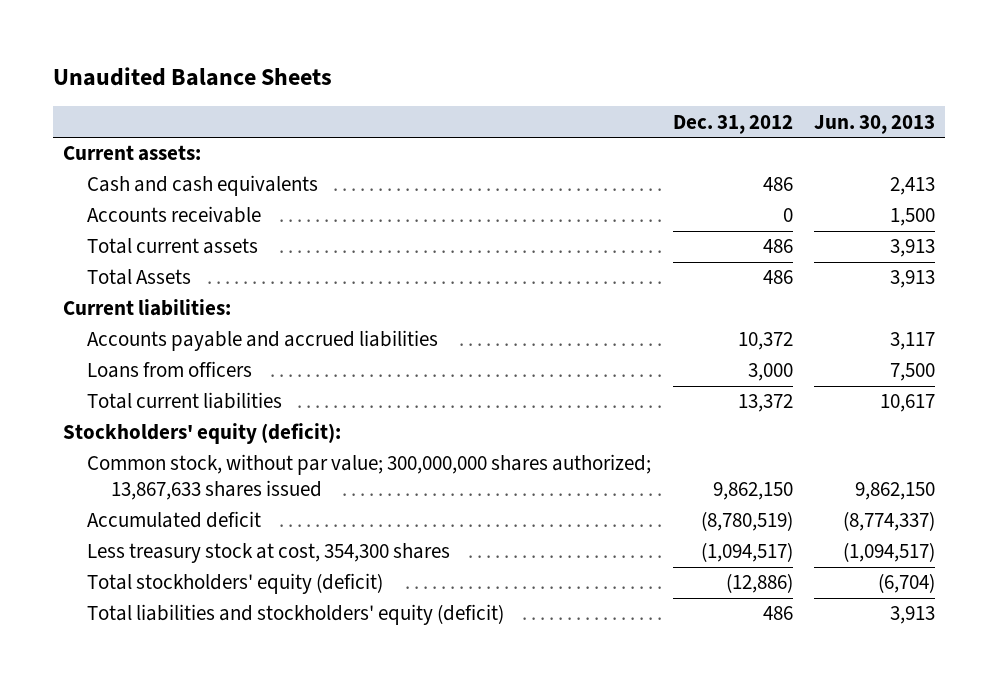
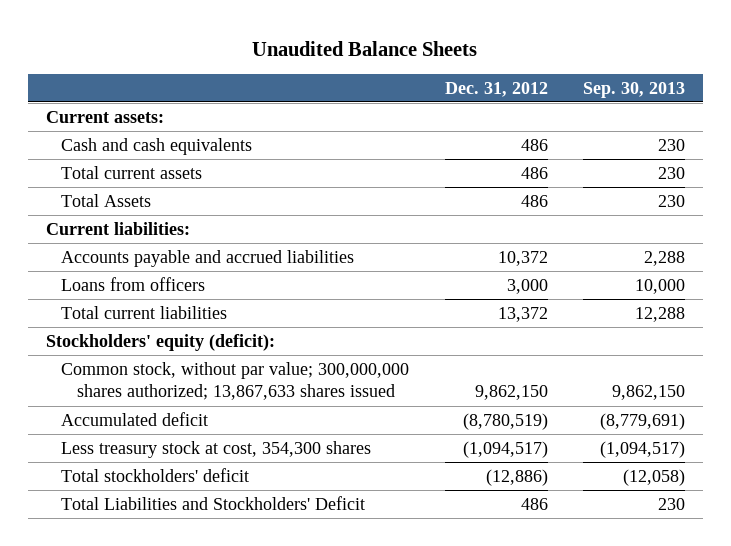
[813,114,935,134] Jun. 30, 2013 -> none
none -> [583,81,686,98] Sep. 30, 2013
[87,206,262,224] Accounts receivable -> none
[87,573,384,595] Total stockholders' equity (deficit) -> [61,467,250,482] Total stockholders' deficit
[87,604,505,626] Total liabilities and stockholders' equity (deficit) -> [61,495,366,510] Total Liabilities and Stockholders' Deficit

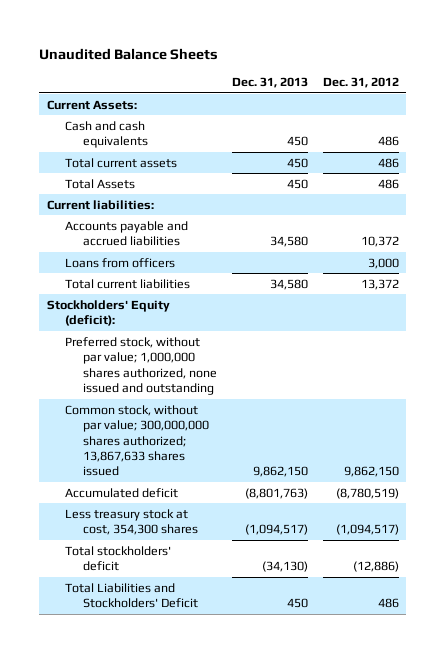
[583,81,686,98] Sep. 30, 2013 -> none
none -> [231,76,308,88] Dec. 31, 2013
[45,110,164,123] Current assets: -> [46,99,137,110] Current Assets:
[45,333,275,351] Stockholders' equity (deficit): -> [46,299,170,327] Stockholders' Equity (deficit):
none -> [64,336,218,395] Preferred stock, without par value; 1,000,000 shares authorized, none issued and outstanding

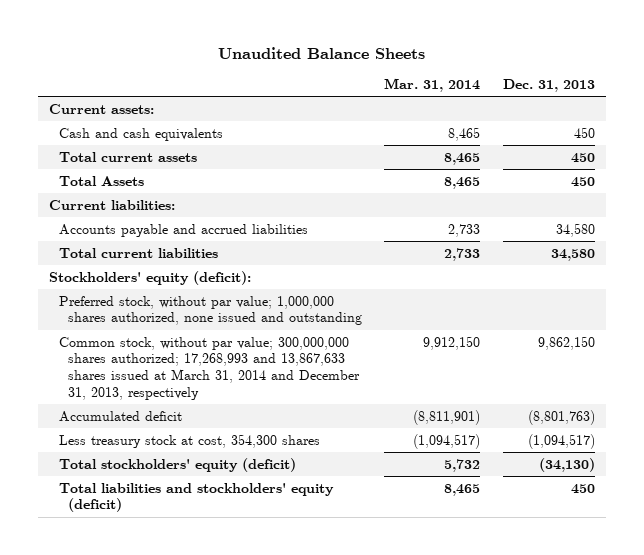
[322,76,399,88] Dec. 31, 2012 -> none
none -> [384,77,481,92] Mar. 31, 2014
[46,99,137,110] Current Assets: -> [48,103,154,114] Current assets:
[64,257,175,268] Loans from officers -> none
[46,299,170,327] Stockholders' Equity (deficit): -> [48,270,251,285] Stockholders' equity (deficit):
[64,404,210,477] Common stock, without par value; 300,000,000 shares authorized; 13,867,633 shares issued -> [58,336,361,400] Common stock, without par value; 300,000,000 shares authorized; 17,268,993 and 13,867,633 shares issued at March 31, 2014 and December 31, 2013, respectively
[64,545,171,572] Total stockholders' deficit -> [58,457,296,472] Total stockholders' equity (deficit)
[64,582,199,609] Total Liabilities and Stockholders' Deficit -> [58,482,334,513] Total liabilities and stockholders' equity (deficit)

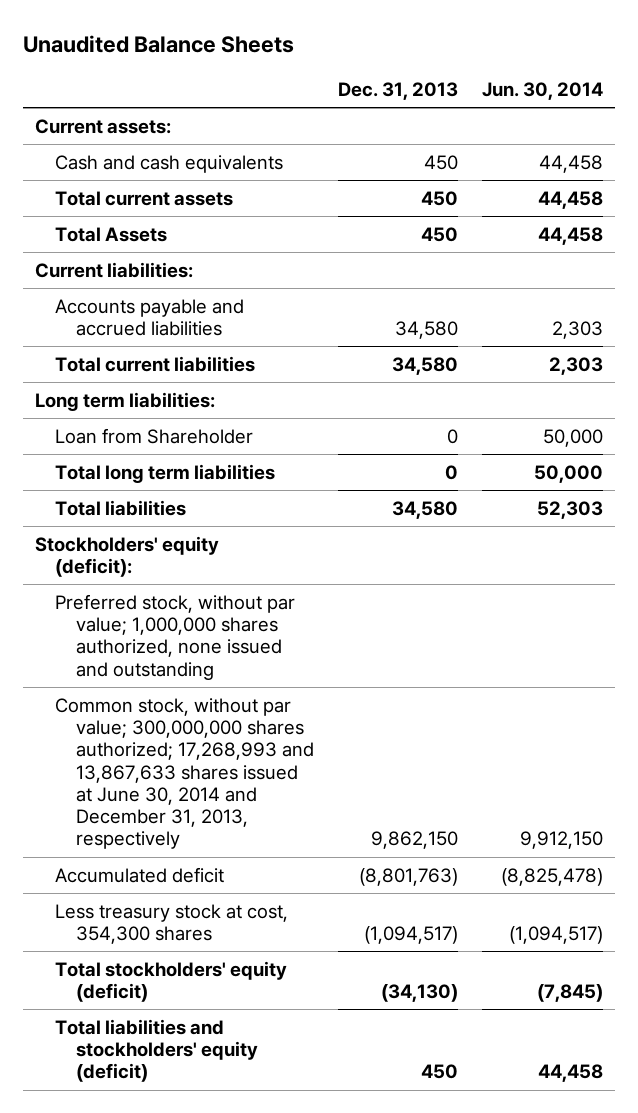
[384,77,481,92] Mar. 31, 2014 -> none
none -> [481,82,603,101] Jun. 30, 2014
none -> [35,391,216,411] Long term liabilities:
none -> [55,427,254,444] Loan from Shareholder
none -> [55,463,276,483] Total long term liabilities
none -> [55,499,187,516] Total liabilities
[58,336,361,400] Common stock, without par value; 300,000,000 shares authorized; 17,268,993 and 13,867,633 shares issued at March 31, 2014 and December 31, 2013, respectively -> [55,697,314,850] Common stock, without par value; 300,000,000 shares authorized; 17,268,993 and 13,867,633 shares issued at June 30, 2014 and December 31, 2013, respectively

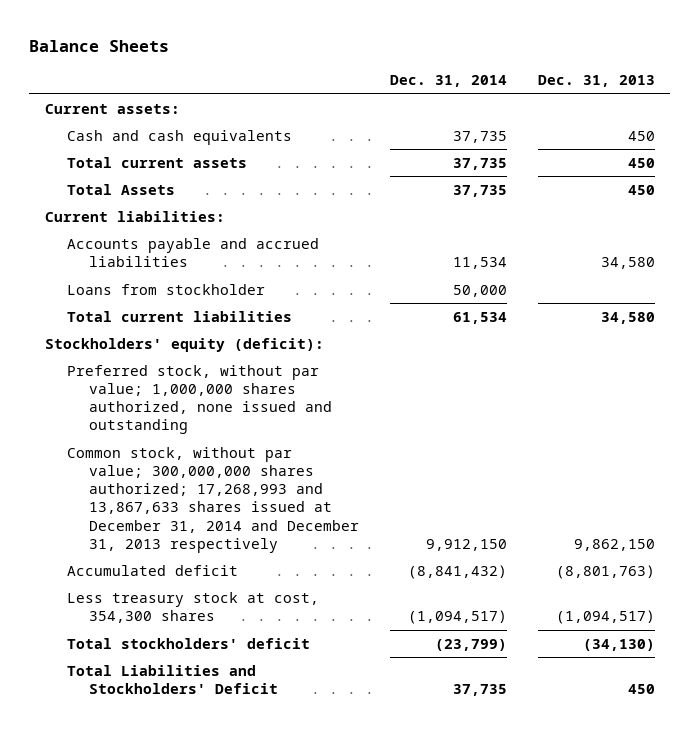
[23,35,295,54] Unaudited Balance Sheets -> [29,39,170,52] Balance Sheets
[481,82,603,101] Jun. 30, 2014 -> none
none -> [389,75,507,88] Dec. 31, 2014
none -> [66,283,265,295] Loans from stockholder
[35,391,216,411] Long term liabilities: -> none
[55,427,254,444] Loan from Shareholder -> none
[55,463,276,483] Total long term liabilities -> none
[55,499,187,516] Total liabilities -> none
[55,697,314,850] Common stock, without par value; 300,000,000 shares authorized; 17,268,993 and 13,867,633 shares issued at June 30, 2014 and December 31, 2013, respectively -> [66,446,359,553] Common stock, without par value; 300,000,000 shares authorized; 17,268,993 and 13,867,633 shares issued at December 31, 2014 and December 31, 2013 respectively
[55,960,288,1003] Total stockholders' equity (deficit) -> [66,637,310,649] Total stockholders' deficit
[55,1018,258,1083] Total liabilities and stockholders' equity (deficit) -> [66,664,278,695] Total Liabilities and Stockholders' Deficit

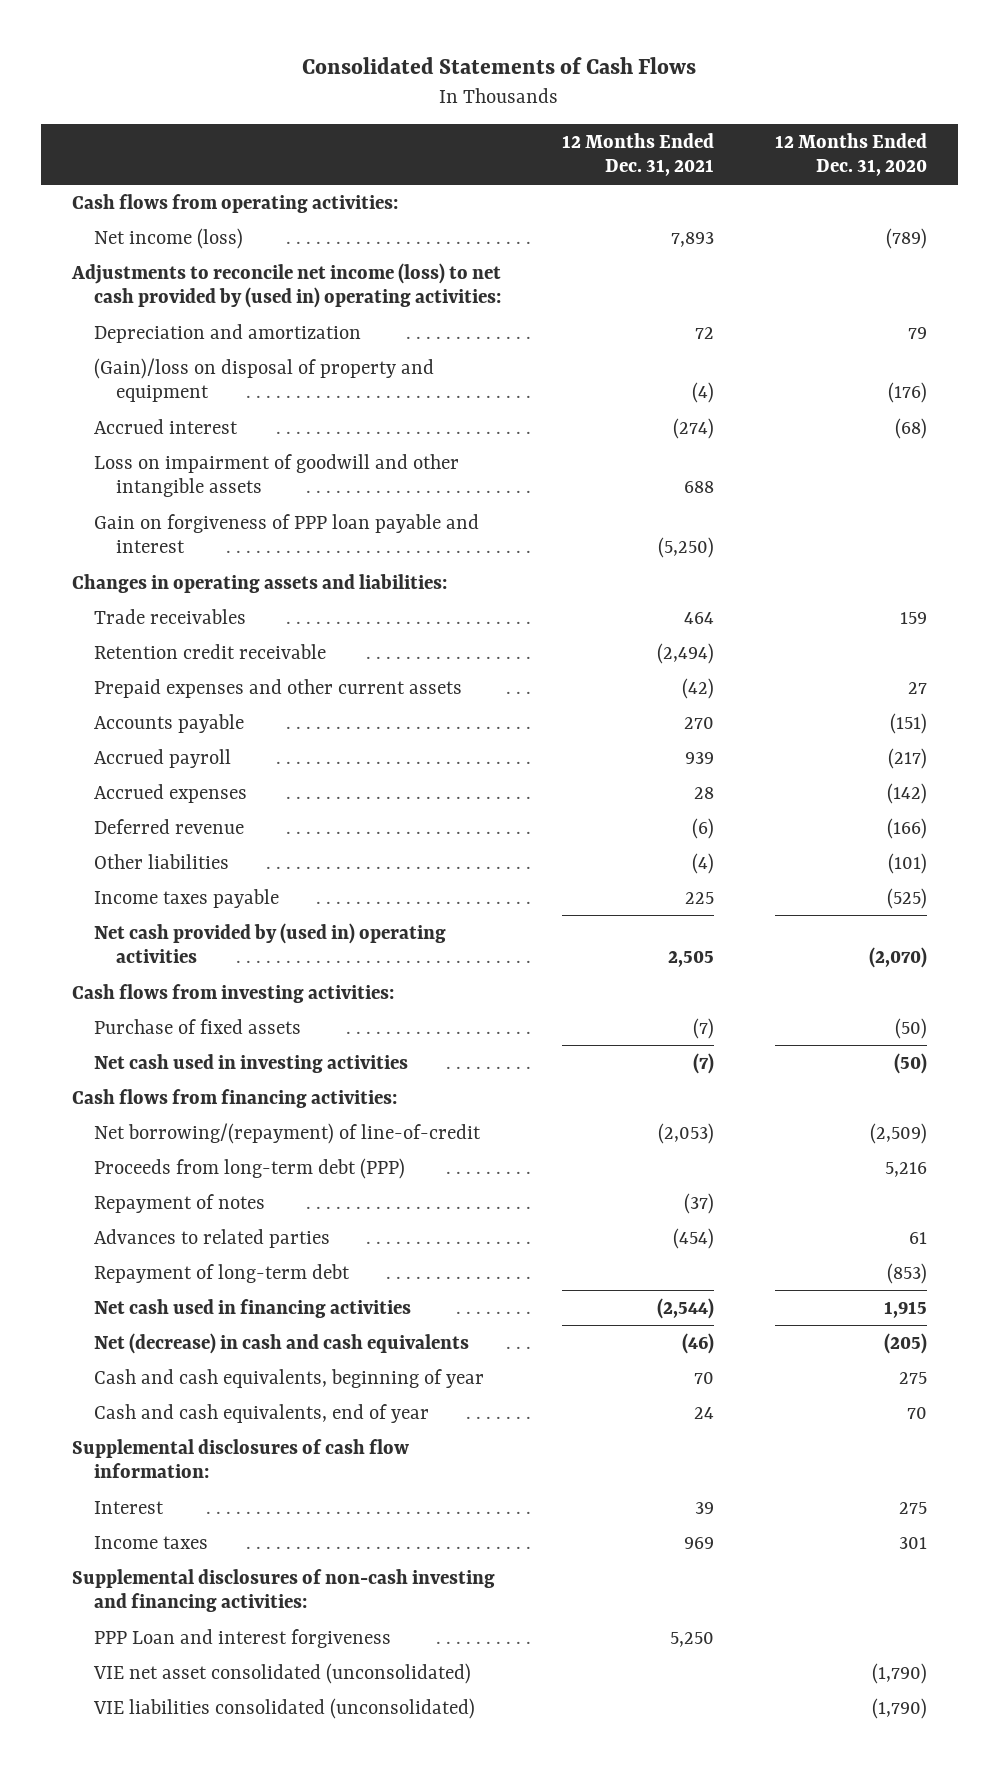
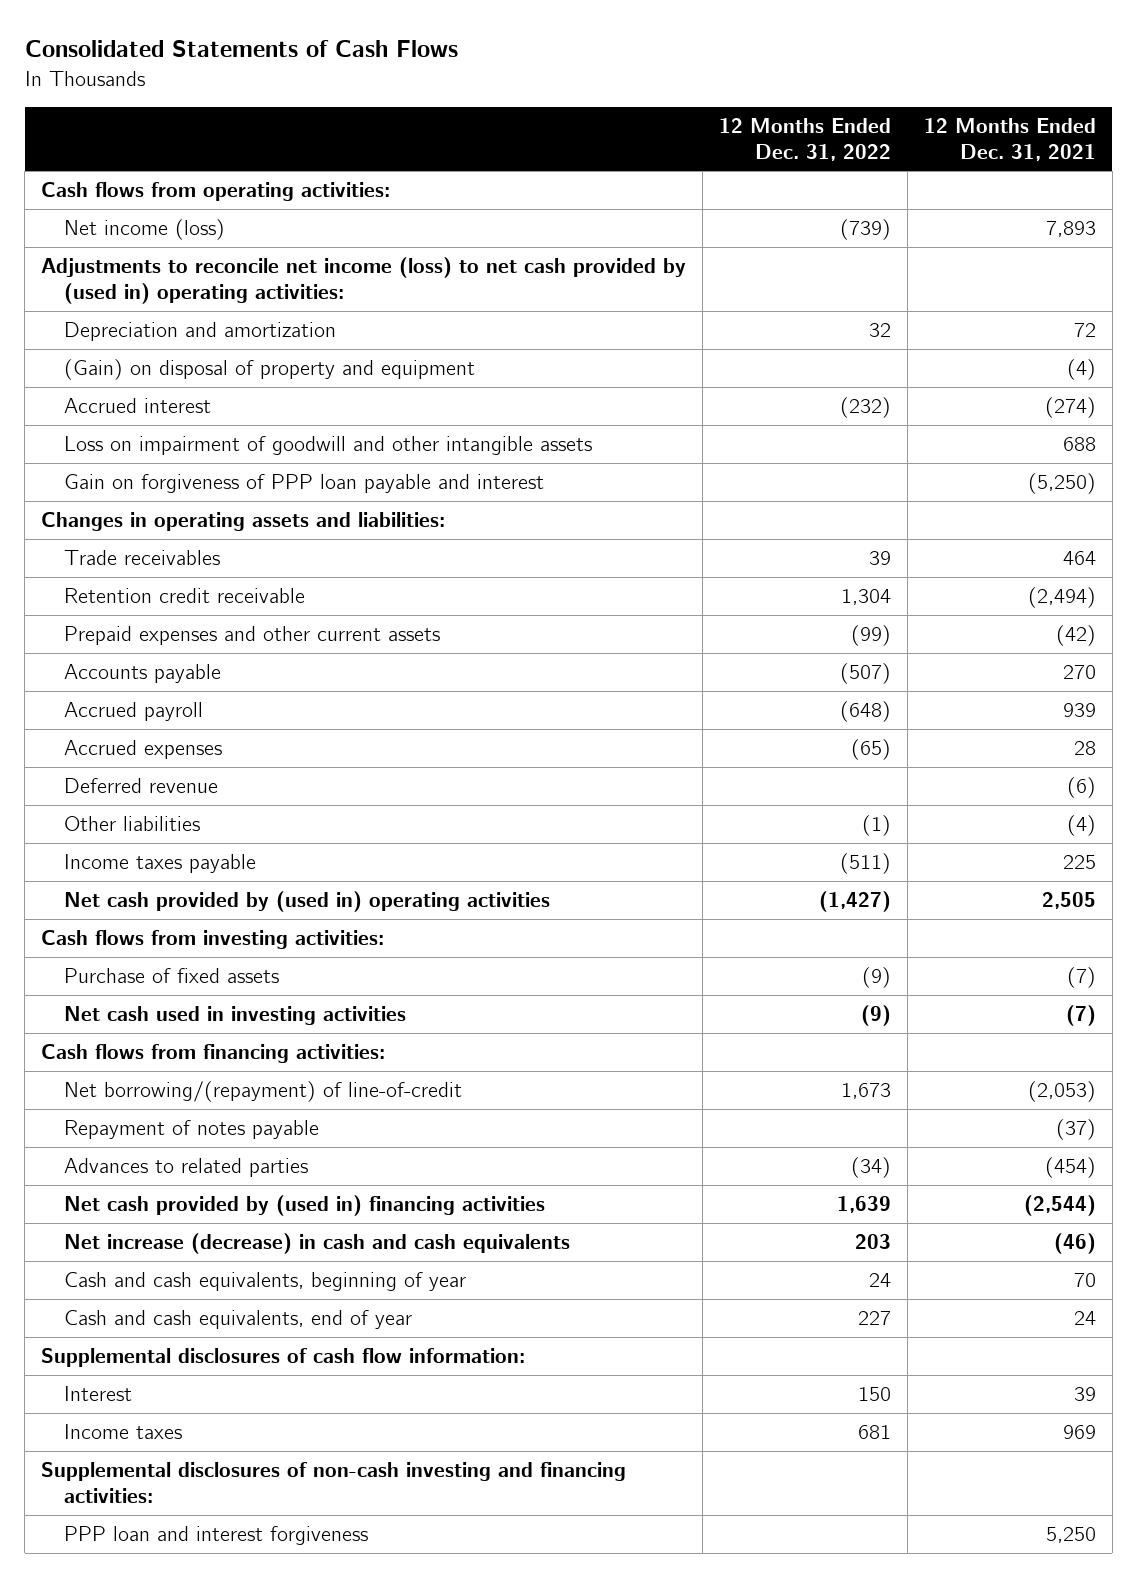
[774,132,927,177] 12 Months Ended Dec. 31, 2020 -> none
none -> [719,117,892,161] 12 Months Ended Dec. 31, 2022
[93,357,434,403] (Gain)/loss on disposal of property and equipment -> [63,359,475,381] (Gain) on disposal of property and equipment
[93,1157,405,1179] Proceeds from long-term debt (PPP) -> none
[93,1193,265,1213] Repayment of notes -> [63,1120,319,1140] Repayment of notes payable
[93,1263,350,1283] Repayment of long-term debt -> none
[93,1298,411,1318] Net cash used in financing activities -> [63,1195,545,1217] Net cash provided by (used in) financing activities
[93,1332,469,1354] Net (decrease) in cash and cash equivalents -> [63,1233,570,1255] Net increase (decrease) in cash and cash equivalents
[92,1662,471,1684] VIE net asset consolidated (unconsolidated) -> none
[92,1697,475,1719] VIE liabilities consolidated (unconsolidated) -> none
[93,1628,391,1648] PPP Loan and interest forgiveness -> [63,1526,368,1546] PPP loan and interest forgiveness

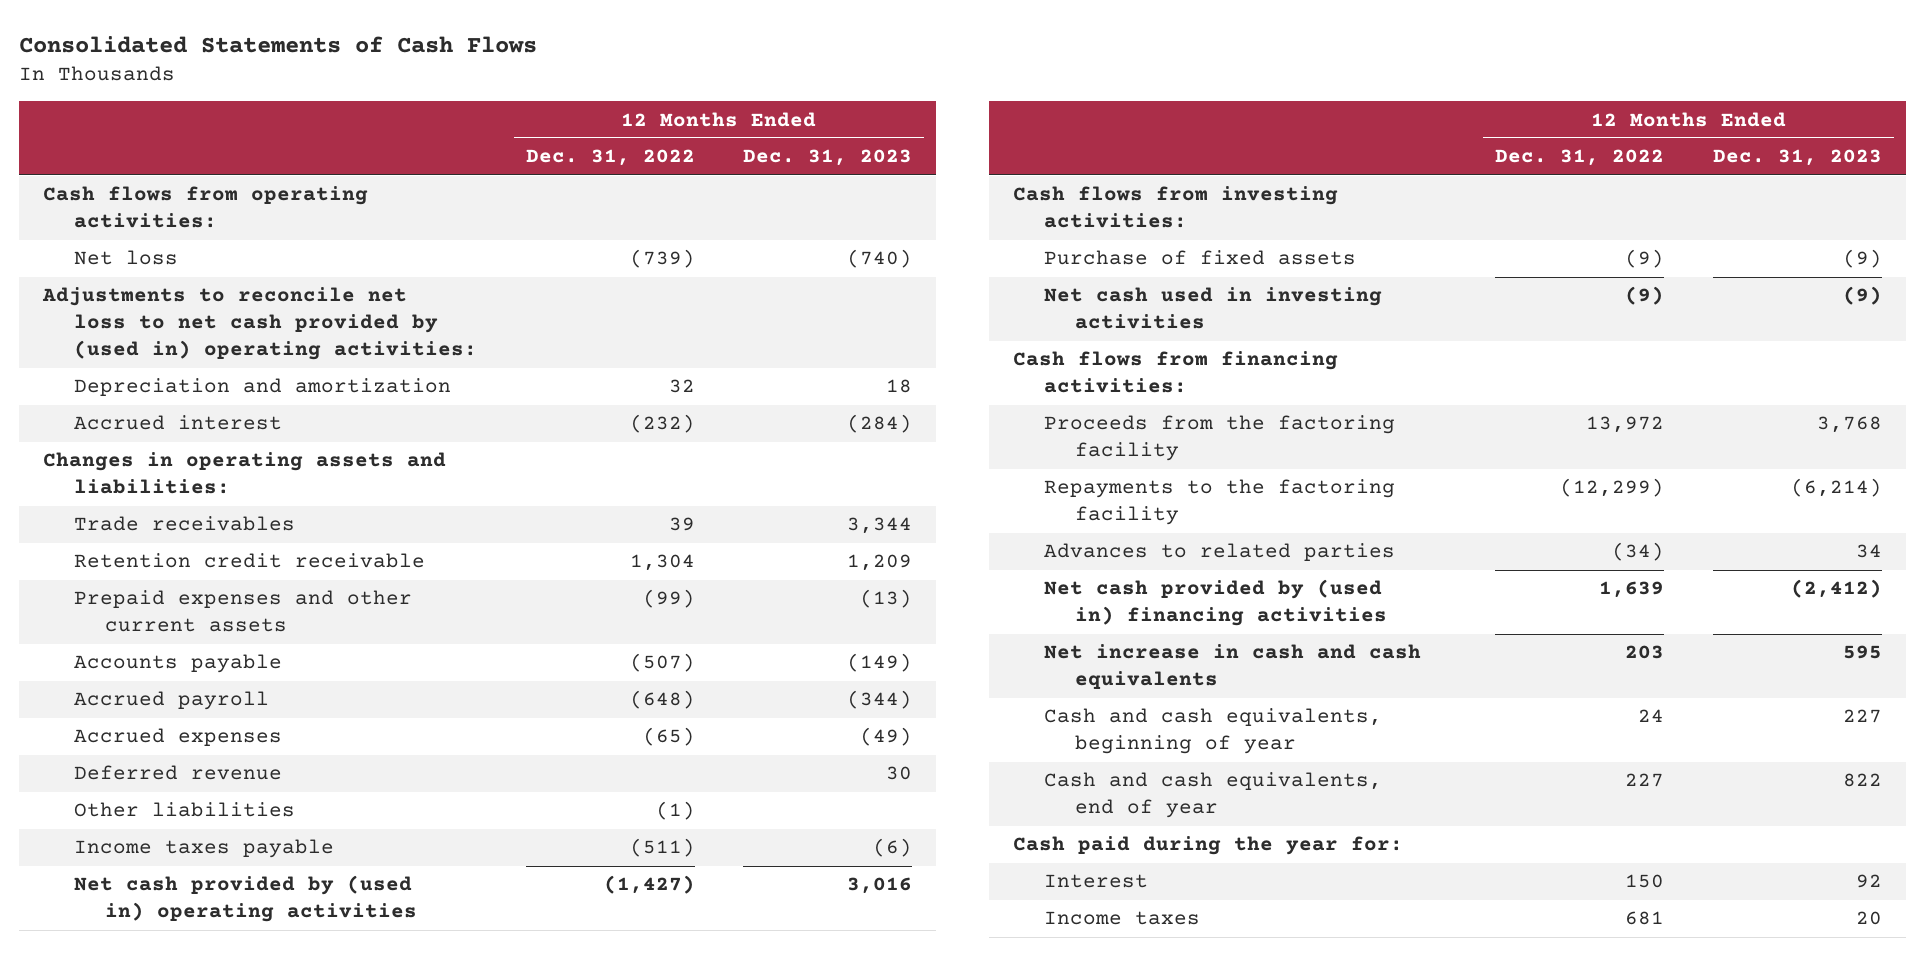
[923,117,1096,161] 12 Months Ended Dec. 31, 2021 -> none
none -> [743,149,913,167] Dec. 31, 2023
[63,219,225,241] Net income (loss) -> [74,250,179,266] Net loss
[41,257,687,304] Adjustments to reconcile net income (loss) to net cash provided by (used in) operating activities: -> [42,287,478,361] Adjustments to reconcile net loss to net cash provided by (used in) operating activities:
[63,359,475,381] (Gain) on disposal of property and equipment -> none
[63,436,592,456] Loss on impairment of goodwill and other intangible assets -> none
[63,474,544,494] Gain on forgiveness of PPP loan payable and interest -> none
[63,1081,462,1103] Net borrowing/(repayment) of line-of-credit -> none
[63,1120,319,1140] Repayment of notes payable -> none
none -> [1043,415,1395,462] Proceeds from the factoring facility
none -> [1043,479,1395,526] Repayments to the factoring facility
[63,1233,570,1255] Net increase (decrease) in cash and cash equivalents -> [1043,644,1421,690] Net increase in cash and cash equivalents
[41,1348,526,1368] Supplemental disclosures of cash flow information: -> none
none -> [1013,836,1404,856] Cash paid during the year for:
[41,1462,627,1503] Supplemental disclosures of non-cash investing and financing activities: -> none
[63,1526,368,1546] PPP loan and interest forgiveness -> none

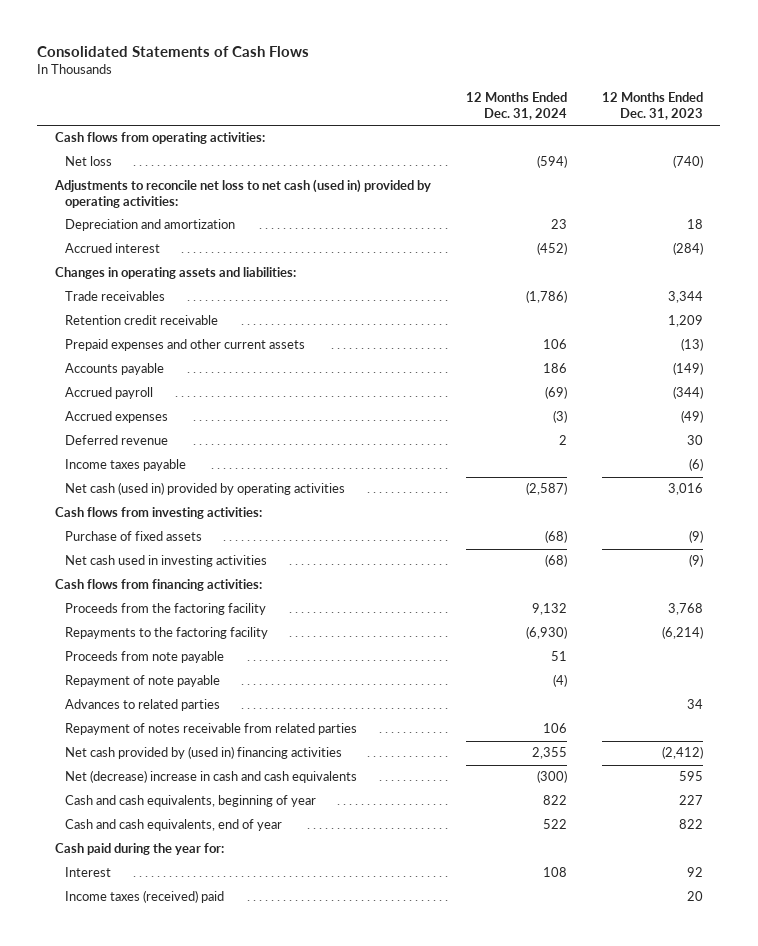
[525,149,695,167] Dec. 31, 2022 -> none
none -> [465,92,567,120] 12 Months Ended Dec. 31, 2024
[42,287,478,361] Adjustments to reconcile net loss to net cash provided by (used in) operating activities: -> [53,179,431,208] Adjustments to reconcile net loss to net cash (used in) provided by operating activities:
[74,802,296,818] Other liabilities -> none
[74,875,418,923] Net cash provided by (used in) operating activities -> [65,482,346,496] Net cash (used in) provided by operating activities
none -> [65,651,225,664] Proceeds from note payable
none -> [65,675,221,688] Repayment of note payable
none -> [65,723,358,736] Repayment of notes receivable from related parties
[1043,644,1421,690] Net increase in cash and cash equivalents -> [65,770,358,784] Net (decrease) increase in cash and cash equivalents
[1043,911,1200,926] Income taxes -> [65,890,225,904] Income taxes (received) paid

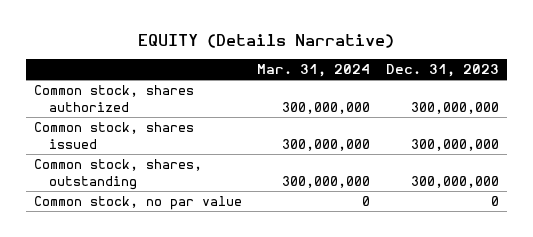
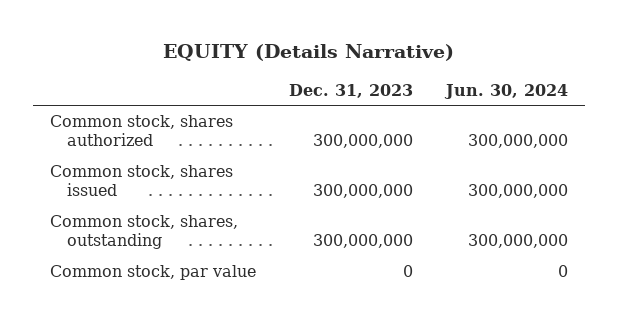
[257,63,371,77] Mar. 31, 2024 -> none
none -> [444,83,569,99] Jun. 30, 2024
[33,196,242,211] Common stock, no par value -> [49,265,256,281] Common stock, par value

